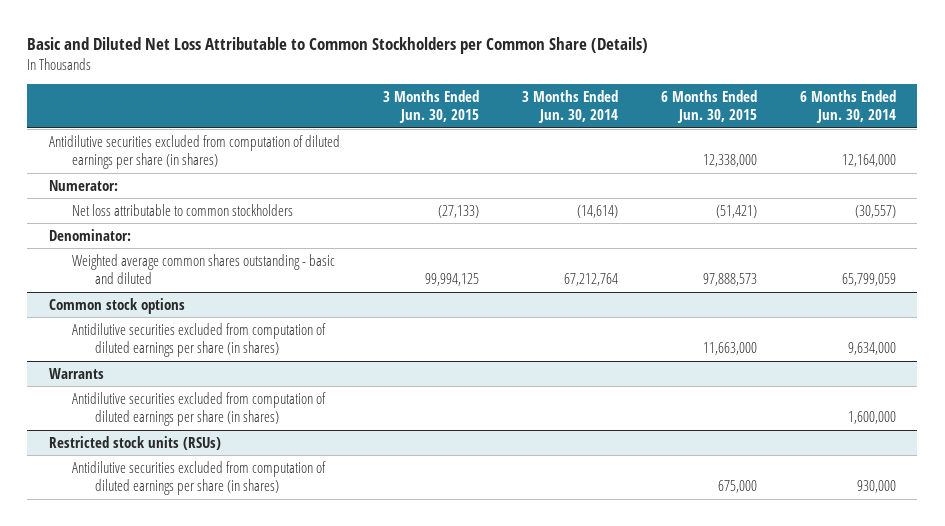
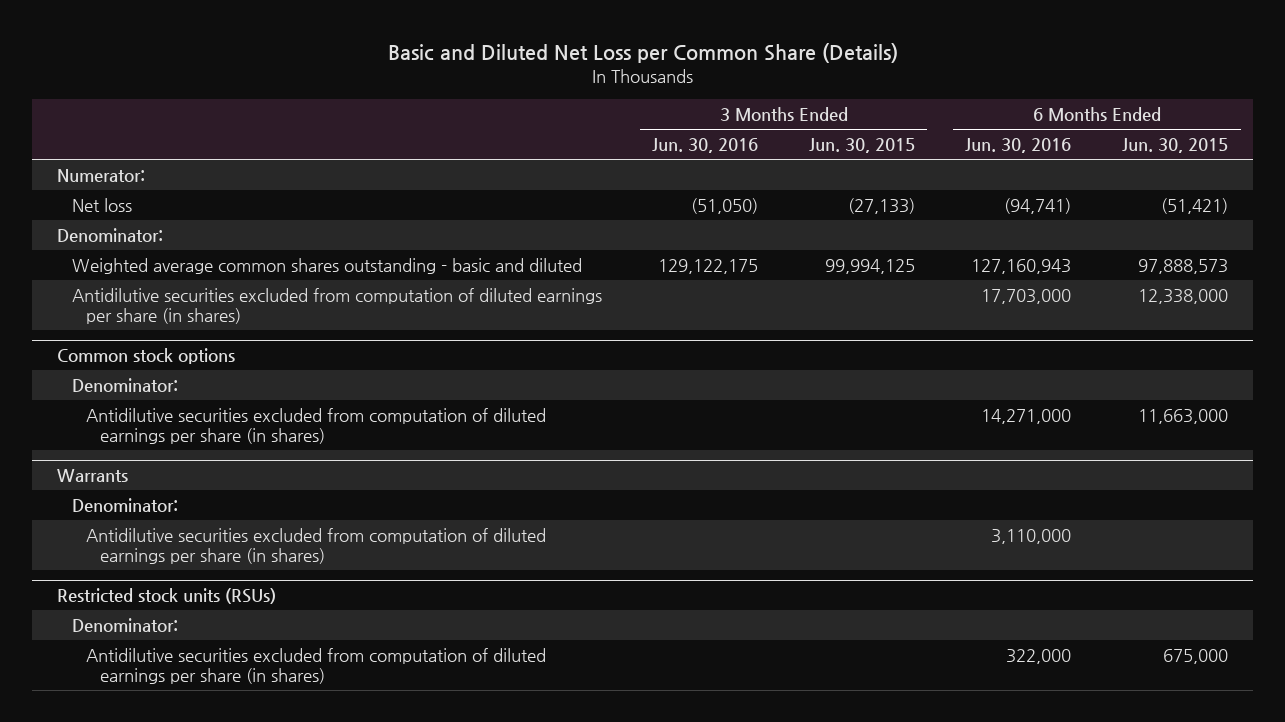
[27,36,649,54] Basic and Diluted Net Loss Attributable to Common Stockholders per Common Share (Details) -> [387,42,898,63] Basic and Diluted Net Loss per Common Share (Details)
[521,90,618,124] 3 Months Ended Jun. 30, 2014 -> none
[799,90,896,124] 6 Months Ended Jun. 30, 2014 -> none
none -> [652,138,759,154] Jun. 30, 2016
none -> [965,138,1072,154] Jun. 30, 2016
[71,203,293,216] Net loss attributable to common stockholders -> [71,198,132,213] Net loss
[48,134,340,170] Antidilutive securities excluded from computation of diluted earnings per share (in shares) -> [71,288,602,325] Antidilutive securities excluded from computation of diluted earnings per share (in shares)
none -> [71,378,178,393] Denominator:
none -> [71,498,178,513] Denominator:
none -> [71,618,178,633] Denominator:

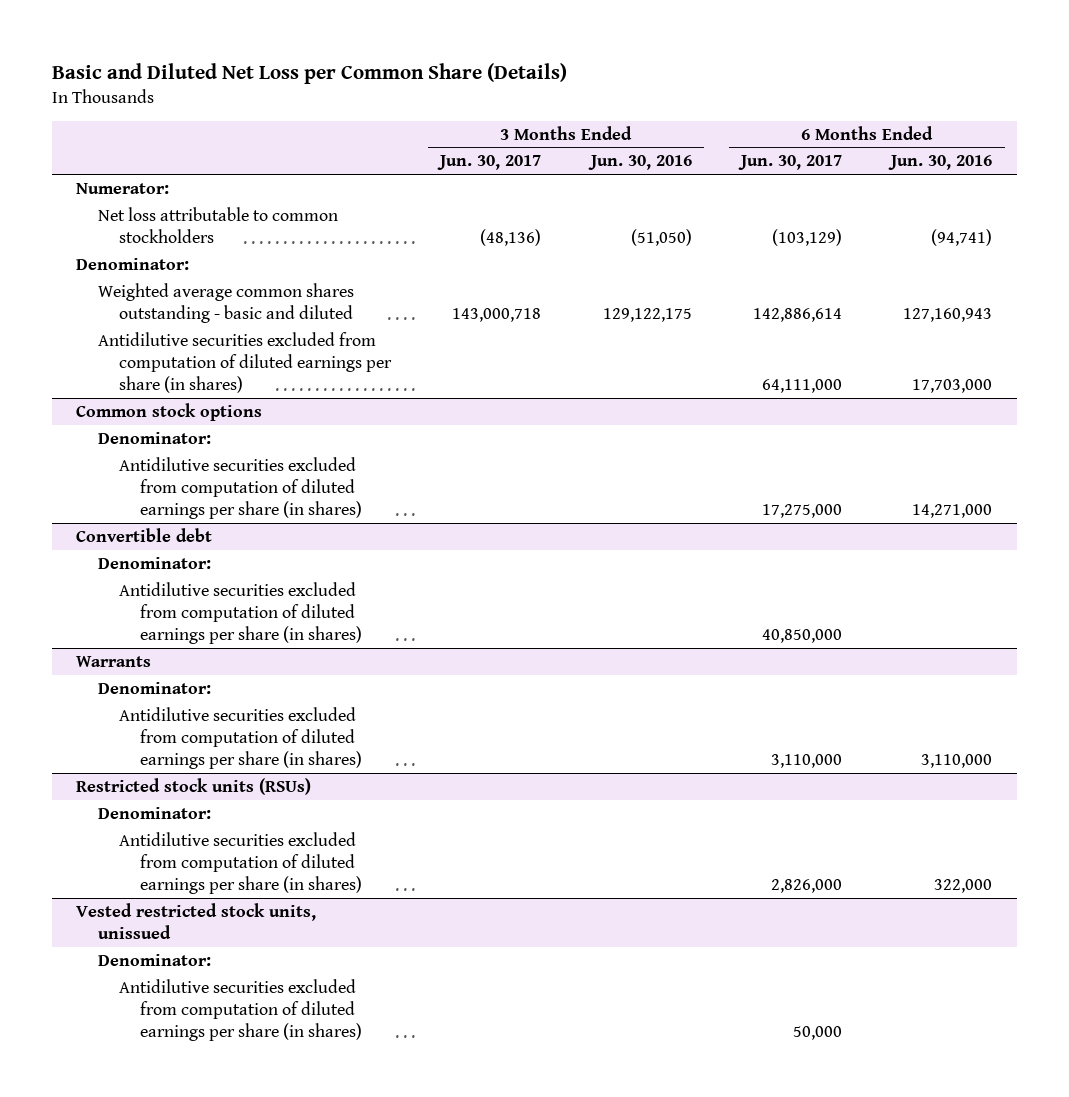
[808,138,915,154] Jun. 30, 2015 -> none
[1122,138,1229,154] Jun. 30, 2015 -> none
none -> [437,155,542,171] Jun. 30, 2017
none -> [737,155,842,171] Jun. 30, 2017
[71,198,132,213] Net loss -> [97,206,338,244] Net loss attributable to common stockholders
none -> [76,527,213,542] Convertible debt
none -> [97,556,211,569] Denominator:
none -> [118,581,362,645] Antidilutive securities excluded from computation of diluted earnings per share (in shares)
none -> [76,902,317,940] Vested restricted stock units, unissued
none -> [97,953,211,966] Denominator:
none -> [118,978,362,1042] Antidilutive securities excluded from computation of diluted earnings per share (in shares)

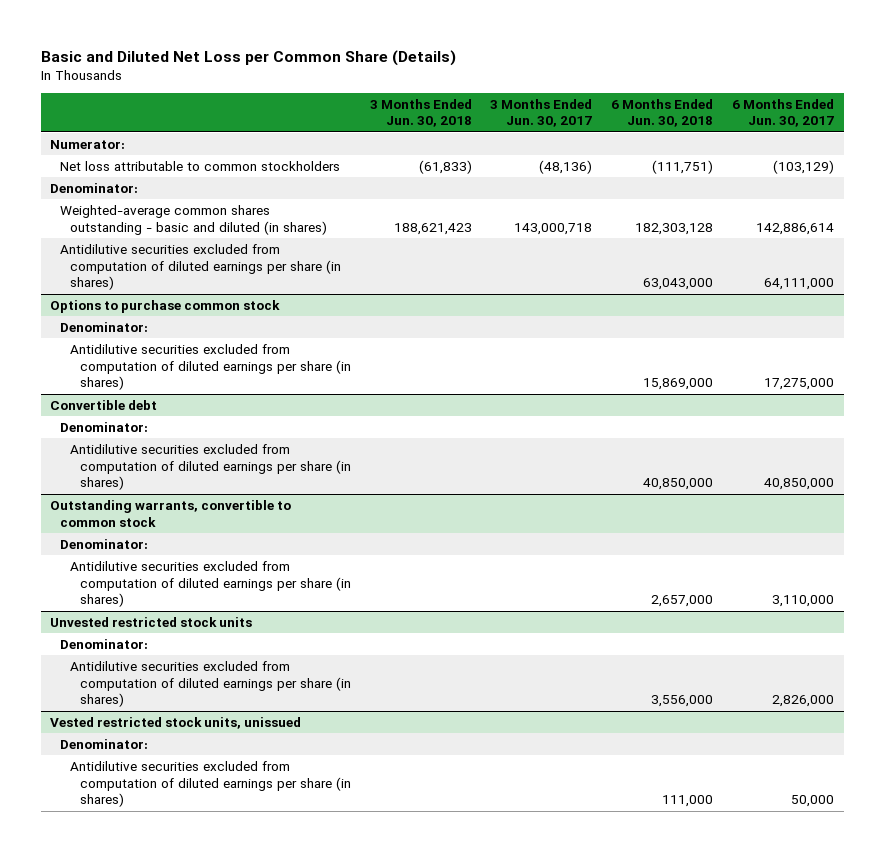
[587,155,692,171] Jun. 30, 2016 -> none
[888,155,993,171] Jun. 30, 2016 -> none
none -> [369,98,472,128] 3 Months Ended Jun. 30, 2018
none -> [611,98,714,128] 6 Months Ended Jun. 30, 2018
[97,282,354,324] Weighted average common shares outstanding - basic and diluted -> [60,204,327,235] Weighted-average common shares outstanding - basic and diluted (in shares)
[76,402,263,421] Common stock options -> [50,299,281,313] Options to purchase common stock
[76,655,152,667] Warrants -> [50,499,292,527] Outstanding warrants, convertible to common stock
[76,777,312,795] Restricted stock units (RSUs) -> [50,616,253,627] Unvested restricted stock units

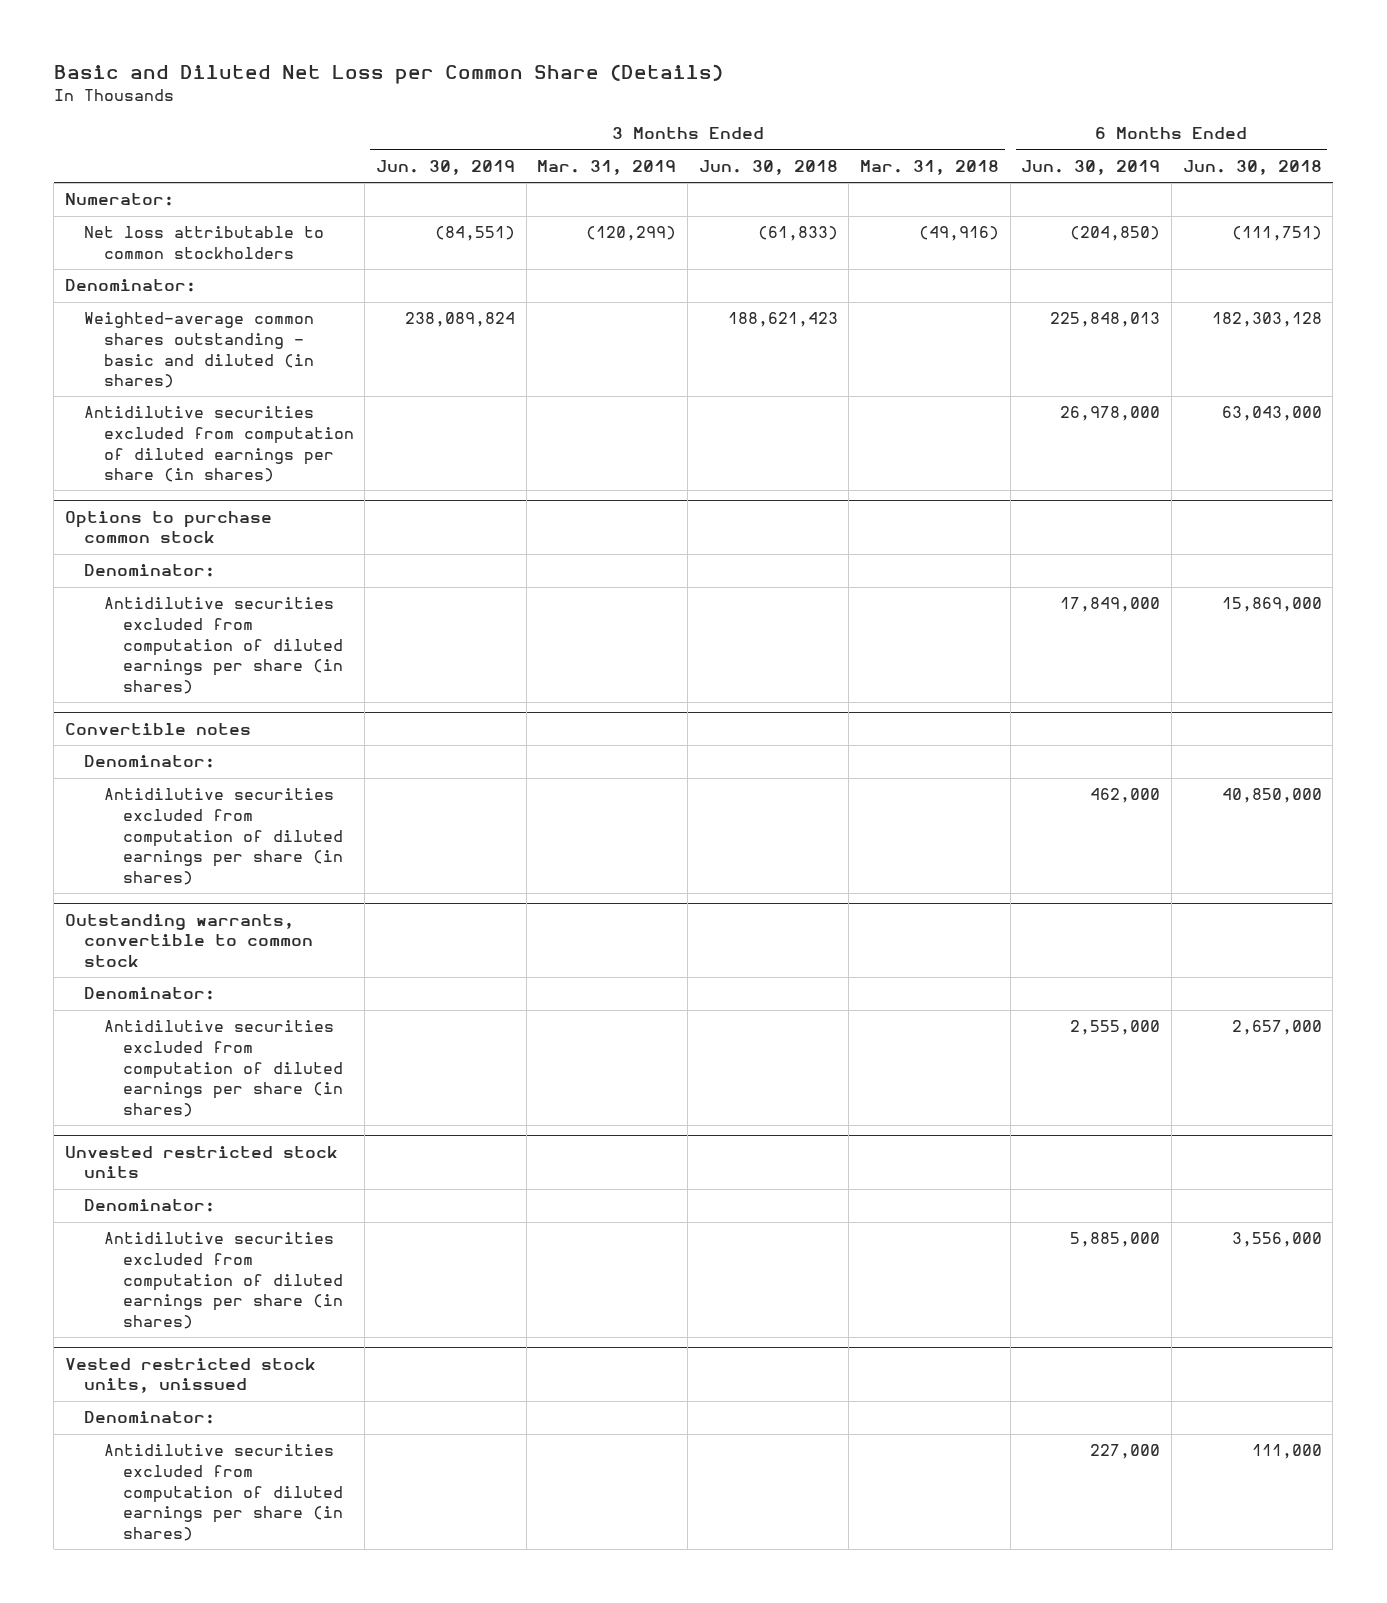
[490,98,593,128] 3 Months Ended Jun. 30, 2017 -> none
[732,98,835,128] 6 Months Ended Jun. 30, 2017 -> none
none -> [376,160,516,176] Jun. 30, 2019
none -> [537,160,677,176] Mar. 31, 2019
none -> [860,160,1000,176] Mar. 31, 2018
none -> [1021,160,1161,176] Jun. 30, 2019
[50,399,158,410] Convertible debt -> [65,722,252,735] Convertible notes

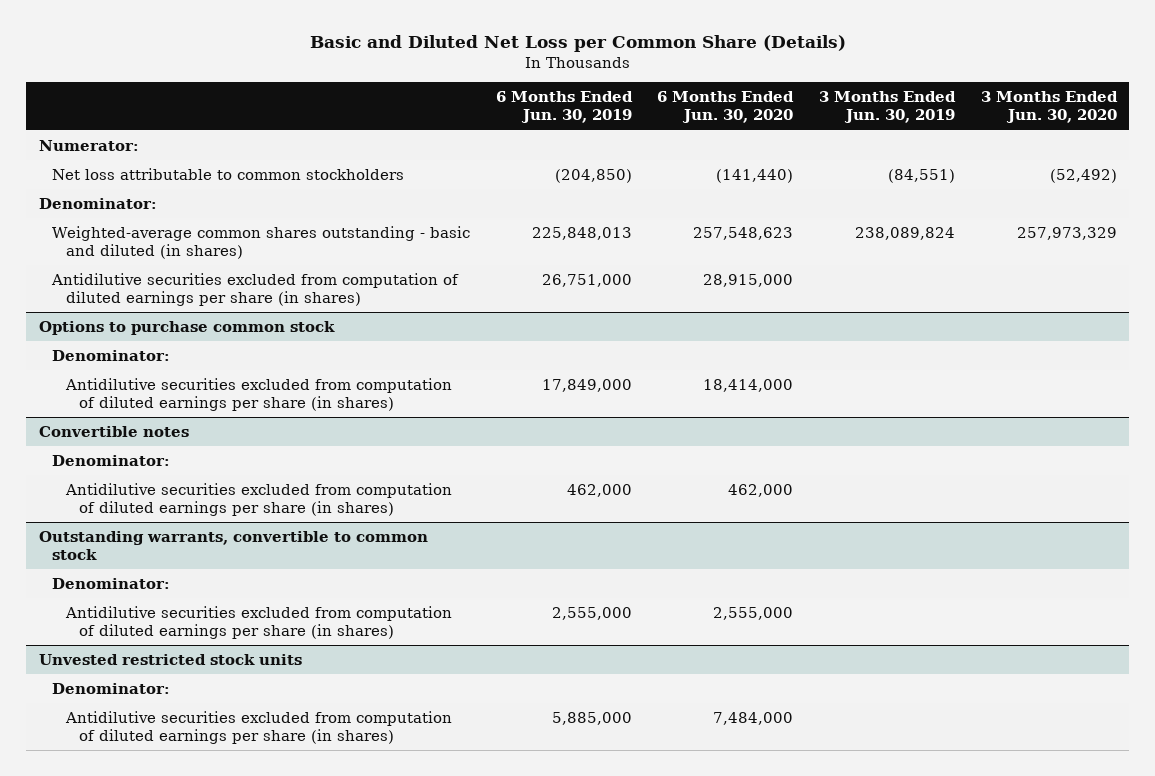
[537,160,677,176] Mar. 31, 2019 -> none
[698,160,838,176] Jun. 30, 2018 -> none
[860,160,1000,176] Mar. 31, 2018 -> none
[1182,160,1322,176] Jun. 30, 2018 -> none
none -> [657,90,795,124] 6 Months Ended Jun. 30, 2020
none -> [980,90,1118,124] 3 Months Ended Jun. 30, 2020
[1060,406,1161,422] 26,978,000 -> [541,273,632,287] 26,751,000
[65,1357,317,1394] Vested restricted stock units, unissued -> none
[84,1411,216,1425] Denominator: -> none
[103,1444,344,1541] Antidilutive securities excluded from computation of diluted earnings per share (in shares) -> none

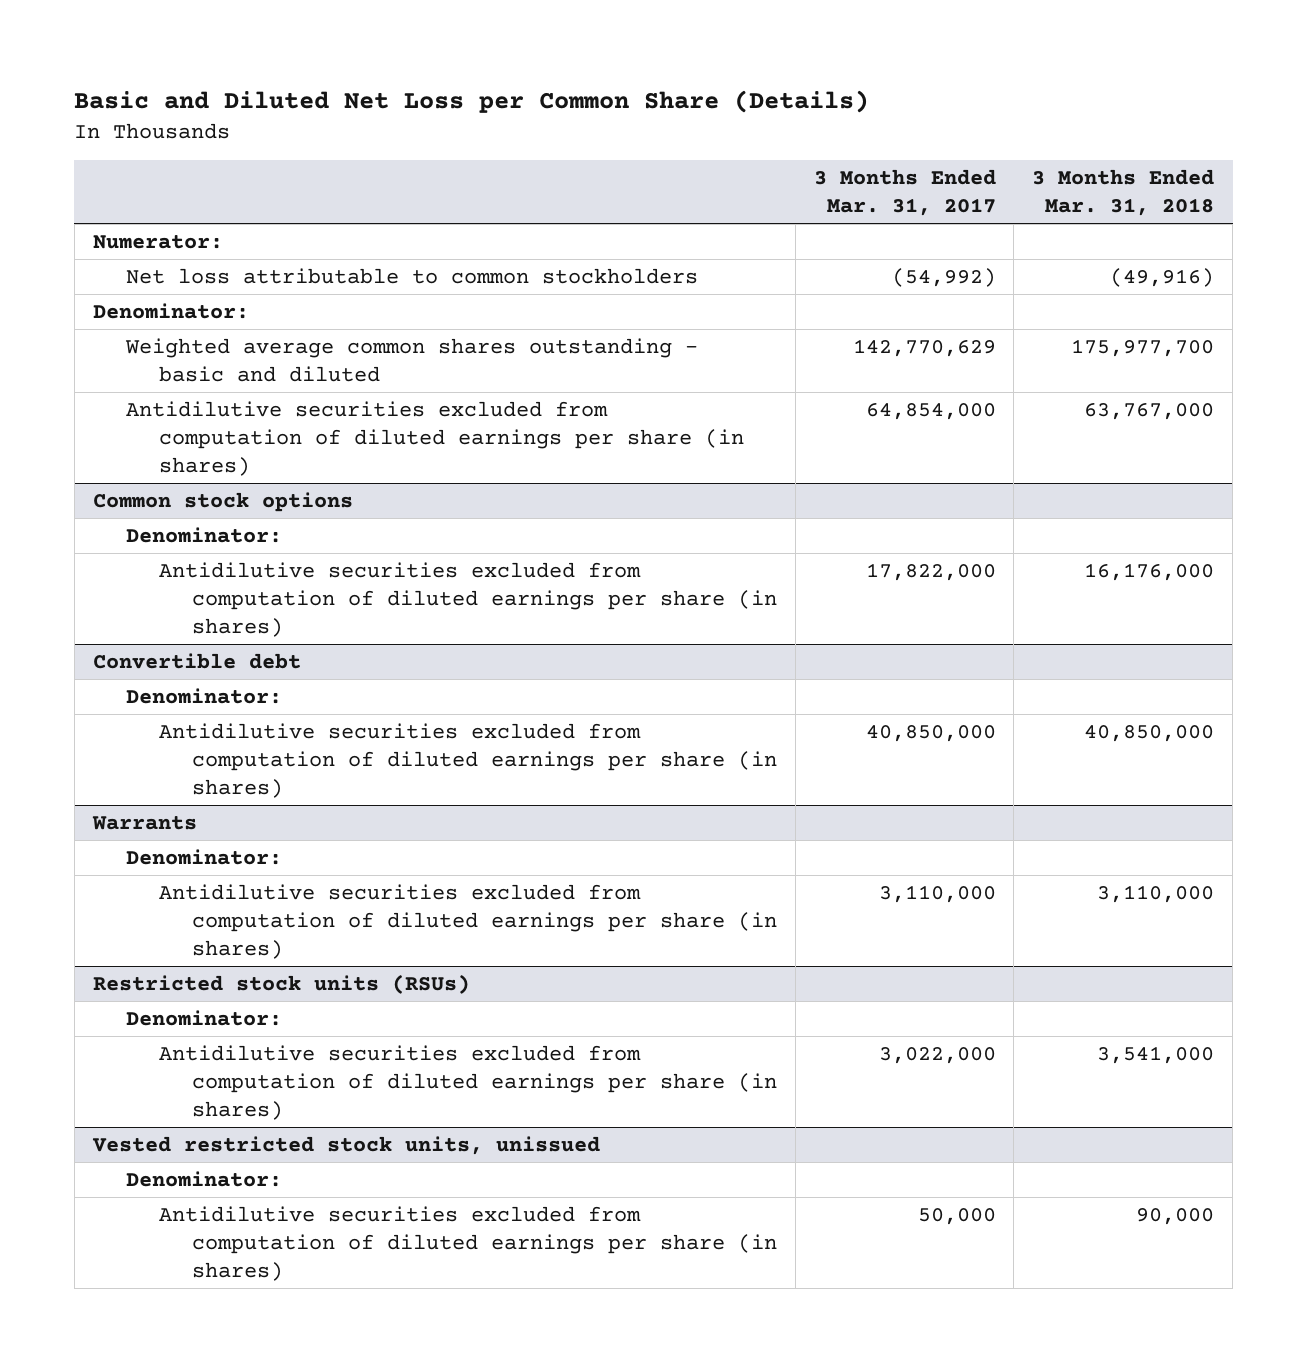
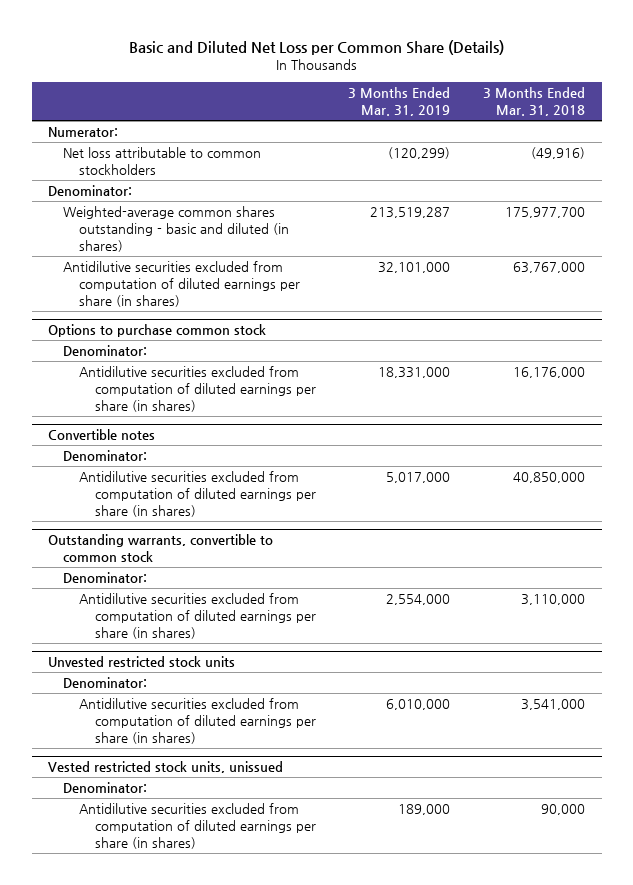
[813,169,996,216] 3 Months Ended Mar. 31, 2017 -> none
none -> [348,87,451,117] 3 Months Ended Mar. 31, 2019
[124,338,698,382] Weighted average common shares outstanding - basic and diluted -> [63,206,290,252] Weighted-average common shares outstanding - basic and diluted (in shares)
[92,492,353,513] Common stock options -> [47,324,266,338] Options to purchase common stock
[92,653,301,670] Convertible debt -> [47,429,155,441] Convertible notes
[91,816,197,831] Warrants -> [47,534,273,563] Outstanding warrants, convertible to common stock
[92,974,470,995] Restricted stock units (RSUs) -> [47,656,235,668] Unvested restricted stock units

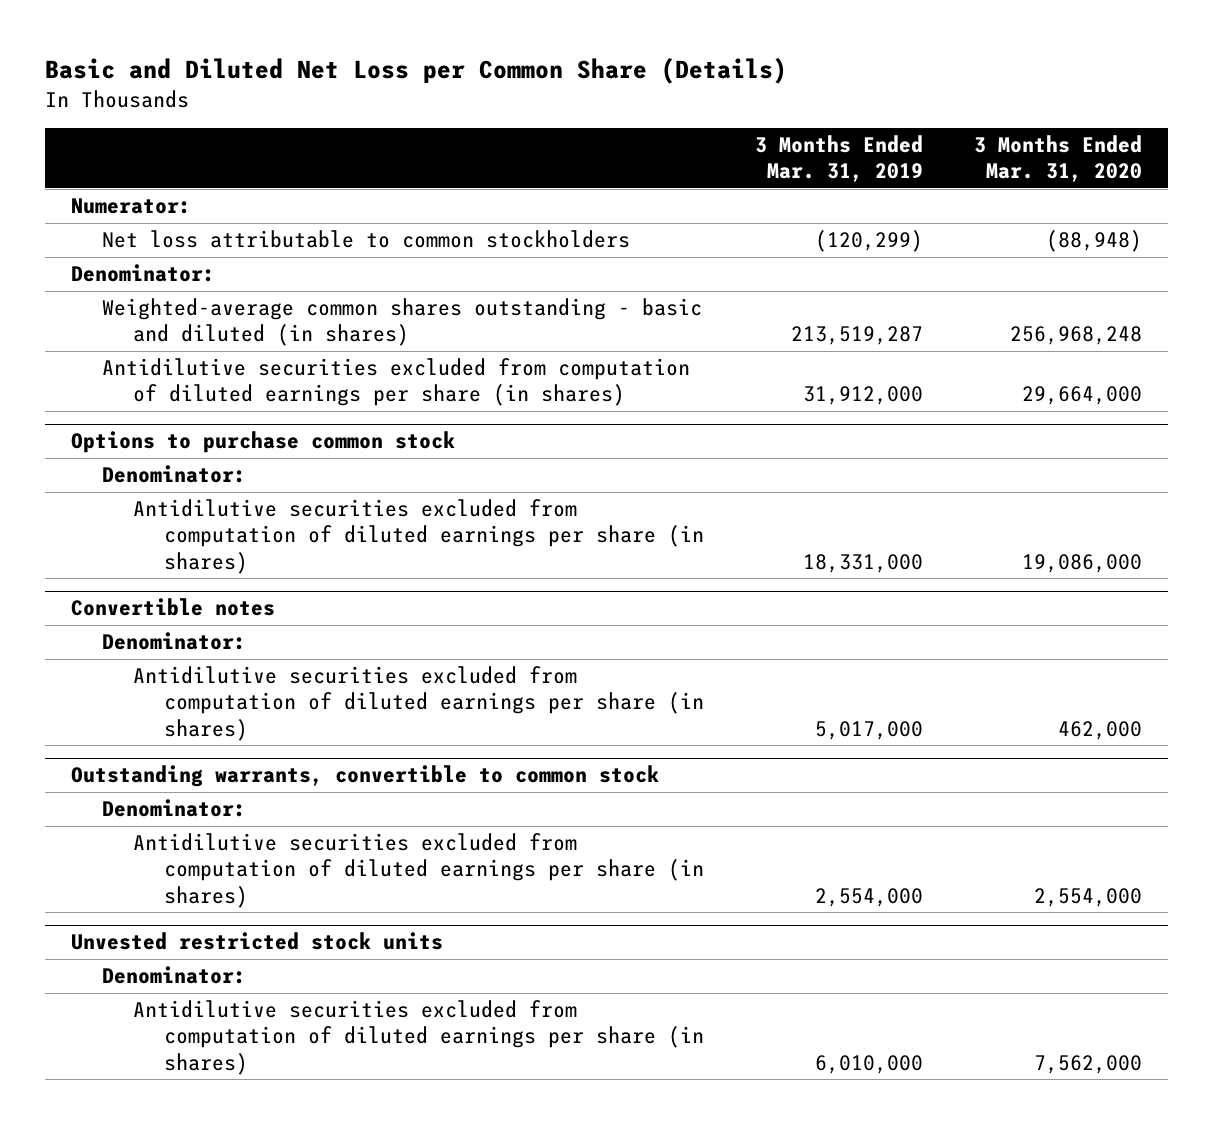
[483,87,586,117] 3 Months Ended Mar. 31, 2018 -> none
none -> [974,134,1143,183] 3 Months Ended Mar. 31, 2020
[378,262,451,274] 32,101,000 -> [803,386,924,406] 31,912,000
[47,761,283,774] Vested restricted stock units, unissued -> none
[63,782,148,794] Denominator: -> none
[79,803,316,849] Antidilutive securities excluded from computation of diluted earnings per share (in shares) -> none

